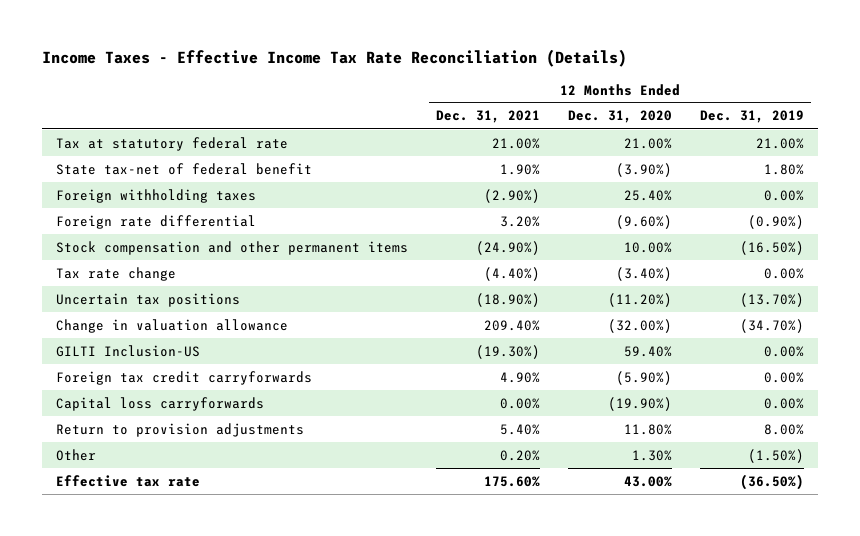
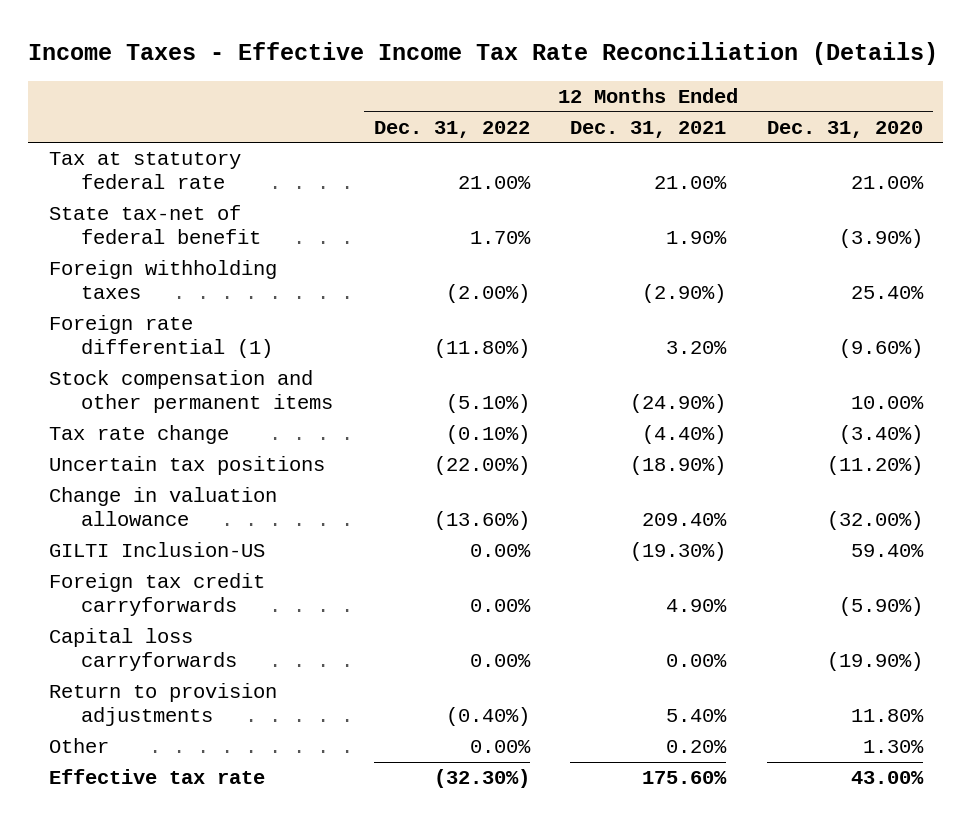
[700,110,805,124] Dec. 31, 2019 -> none
none -> [373,120,530,138] Dec. 31, 2022
[55,214,256,229] Foreign rate differential -> [48,315,274,359] Foreign rate differential (1)

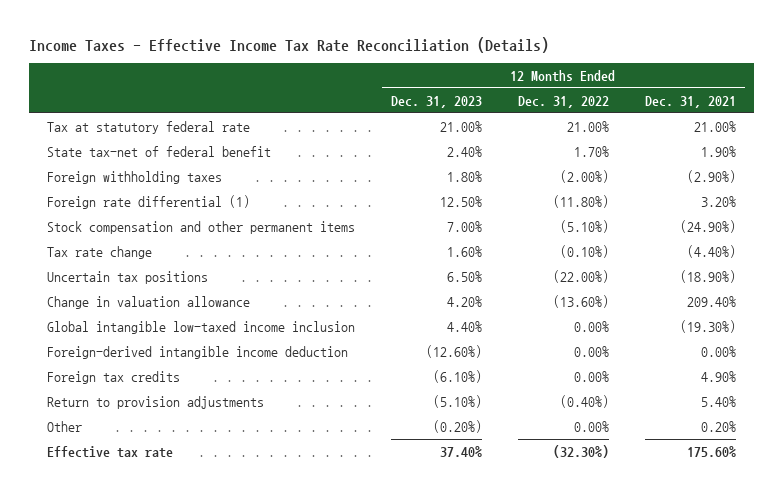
[766,120,923,138] Dec. 31, 2020 -> none
none -> [390,95,482,108] Dec. 31, 2023
[48,628,238,672] Capital loss carryforwards -> none
[48,542,265,558] GILTI Inclusion-US -> [46,320,355,334] Global intangible low-taxed income inclusion
none -> [46,345,348,359] Foreign-derived intangible income deduction
[48,573,265,617] Foreign tax credit carryforwards -> [46,370,180,384] Foreign tax credits

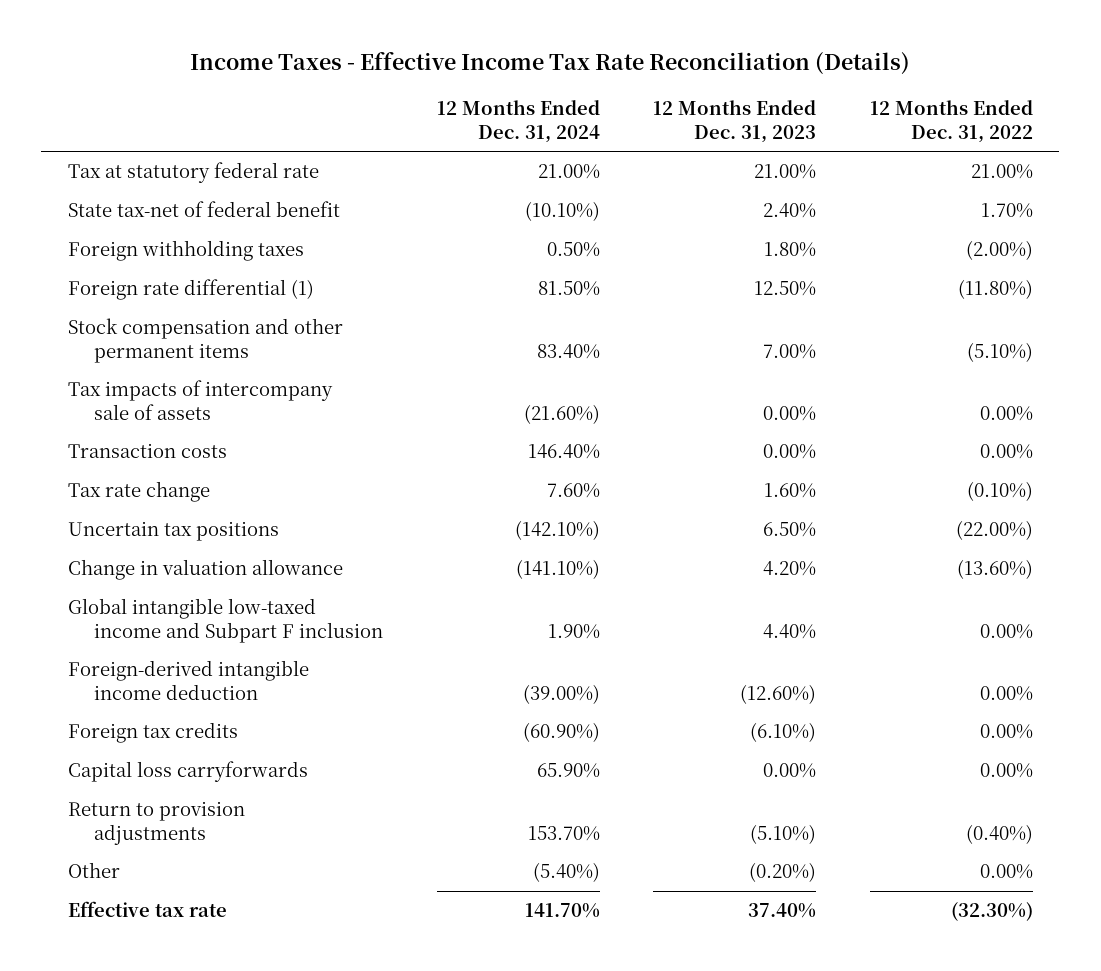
[644,95,736,108] Dec. 31, 2021 -> none
none -> [436,99,600,143] 12 Months Ended Dec. 31, 2024
none -> [67,380,333,420] Tax impacts of intercompany sale of assets
none -> [67,443,227,459] Transaction costs
[46,320,355,334] Global intangible low-taxed income inclusion -> [67,598,384,643] Global intangible low-taxed income and Subpart F inclusion
none -> [67,761,308,783] Capital loss carryforwards

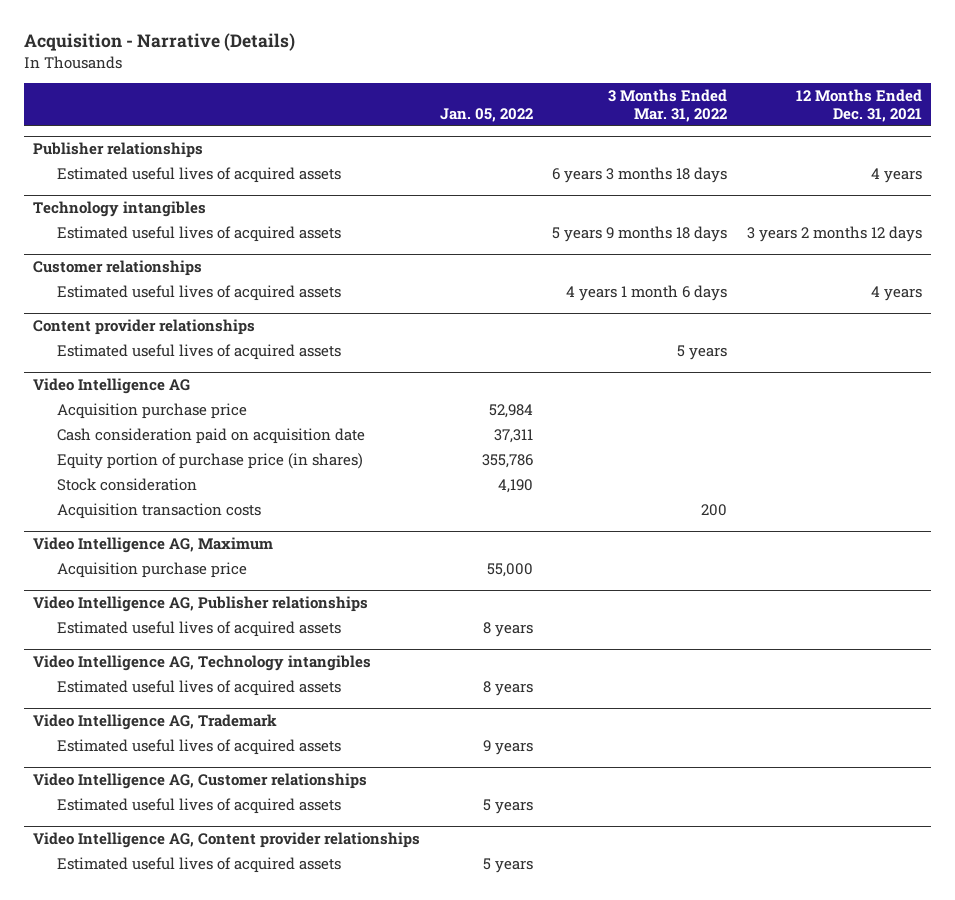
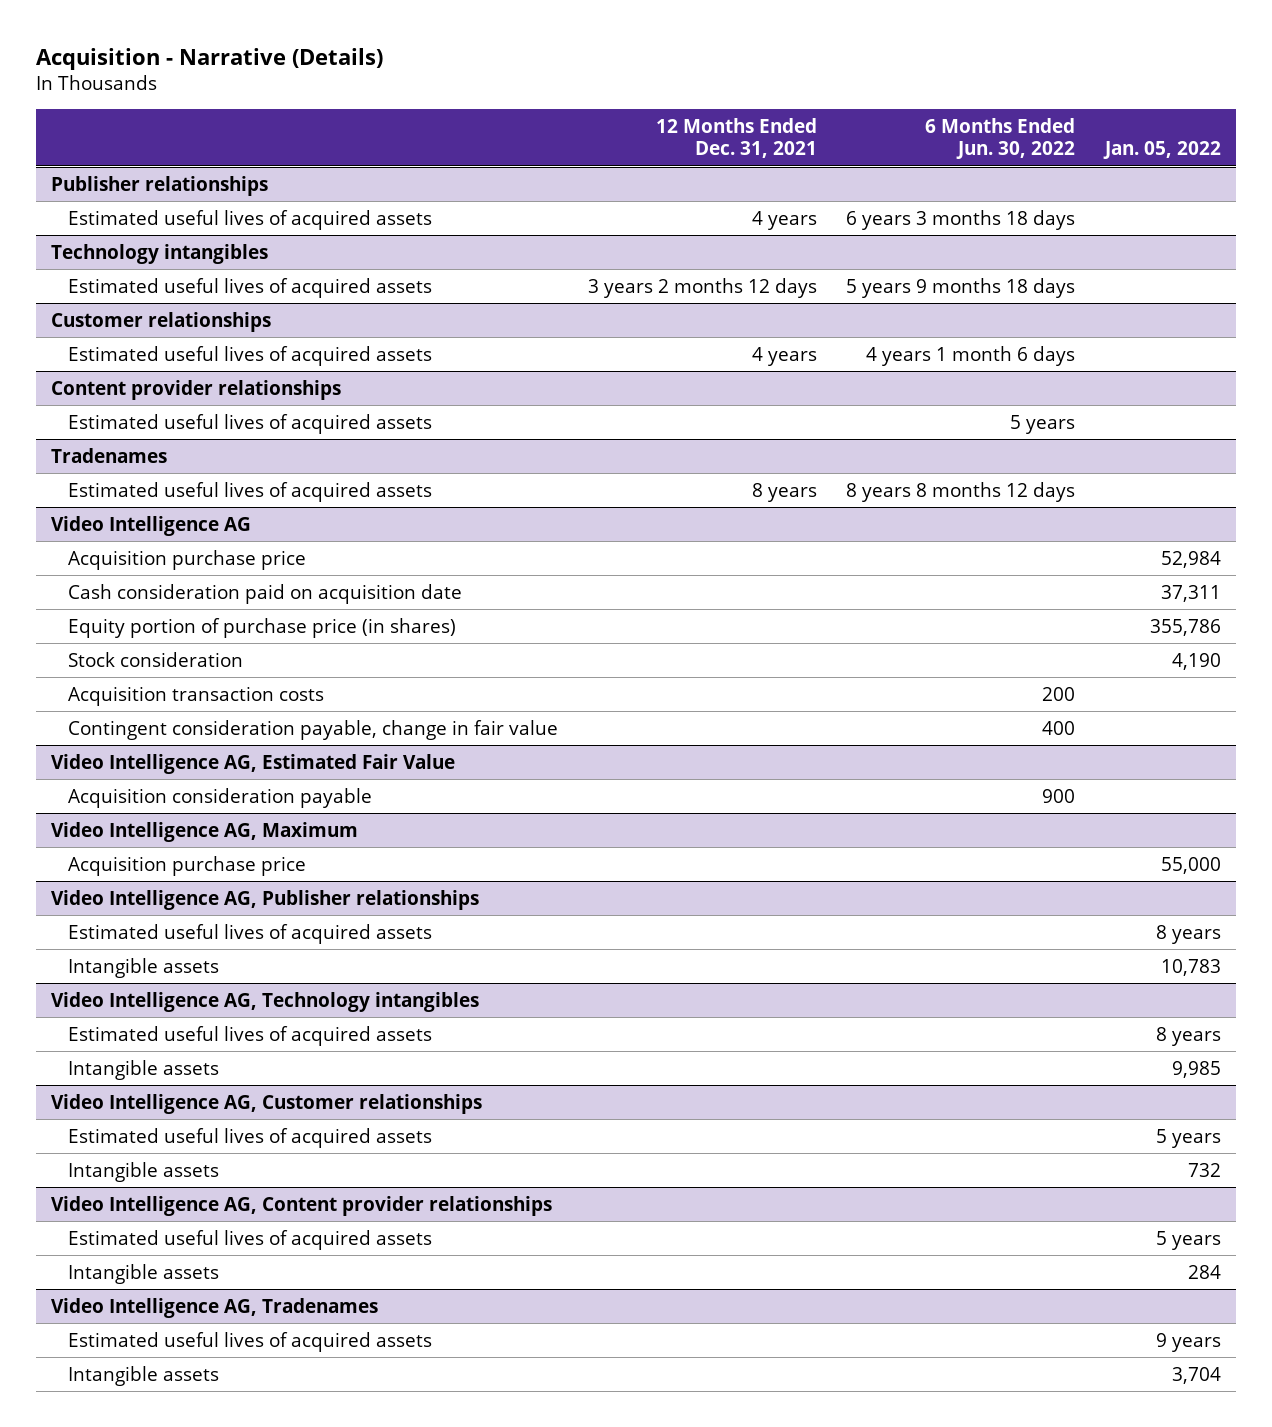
[608,88,728,122] 3 Months Ended Mar. 31, 2022 -> none
none -> [925,117,1076,159] 6 Months Ended Jun. 30, 2022
none -> [51,447,168,463] Tradenames
none -> [68,481,433,502] Estimated useful lives of acquired assets
none -> [68,719,559,740] Contingent consideration payable, change in fair value
none -> [51,753,456,774] Video Intelligence AG, Estimated Fair Value
none -> [68,787,373,808] Acquisition consideration payable
none -> [68,957,220,978] Intangible assets
[33,713,278,730] Video Intelligence AG, Trademark -> none
[57,738,342,755] Estimated useful lives of acquired assets -> none
none -> [68,1059,220,1080] Intangible assets
none -> [68,1161,220,1182] Intangible assets
none -> [68,1263,220,1284] Intangible assets
none -> [51,1297,379,1318] Video Intelligence AG, Tradenames
none -> [68,1331,433,1352] Estimated useful lives of acquired assets
none -> [68,1365,220,1386] Intangible assets

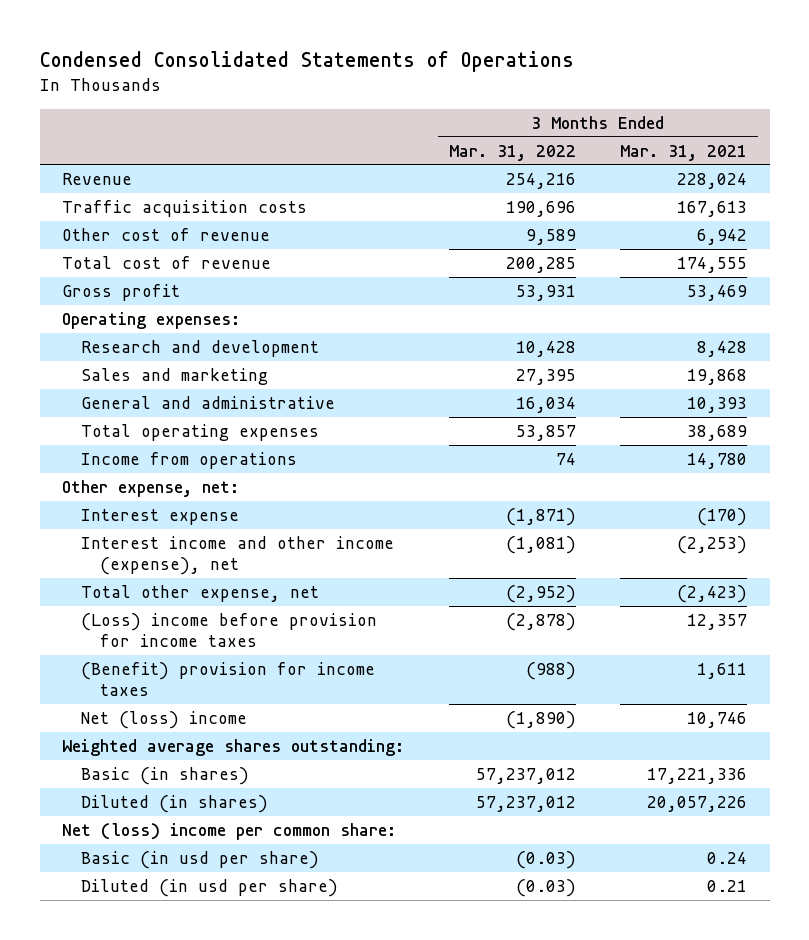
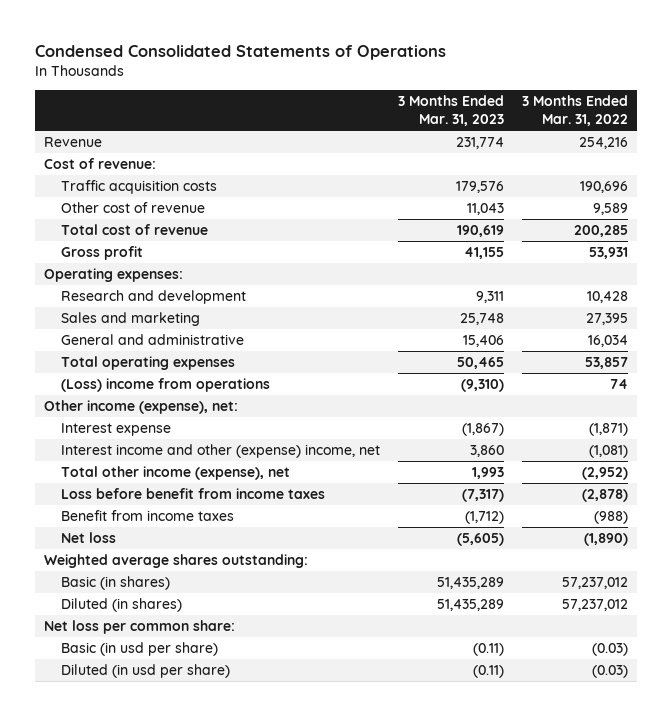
[620,144,748,161] Mar. 31, 2021 -> none
none -> [397,95,504,127] 3 Months Ended Mar. 31, 2023
none -> [44,157,157,169] Cost of revenue:
[80,452,297,470] Income from operations -> [61,377,271,392] (Loss) income from operations
[62,480,240,498] Other expense, net: -> [44,399,239,414] Other income (expense), net:
[80,536,394,576] Interest income and other income (expense), net -> [61,443,381,458] Interest income and other (expense) income, net
[80,585,319,603] Total other expense, net -> [61,465,291,480] Total other income (expense), net
[80,613,377,648] (Loss) income before provision for income taxes -> [61,487,326,499] Loss before benefit from income taxes
[80,662,375,697] (Benefit) provision for income taxes -> [61,509,235,521] Benefit from income taxes
[80,711,247,730] Net (loss) income -> [61,531,117,543] Net loss
[62,823,397,841] Net (loss) income per common share: -> [44,619,236,634] Net loss per common share:

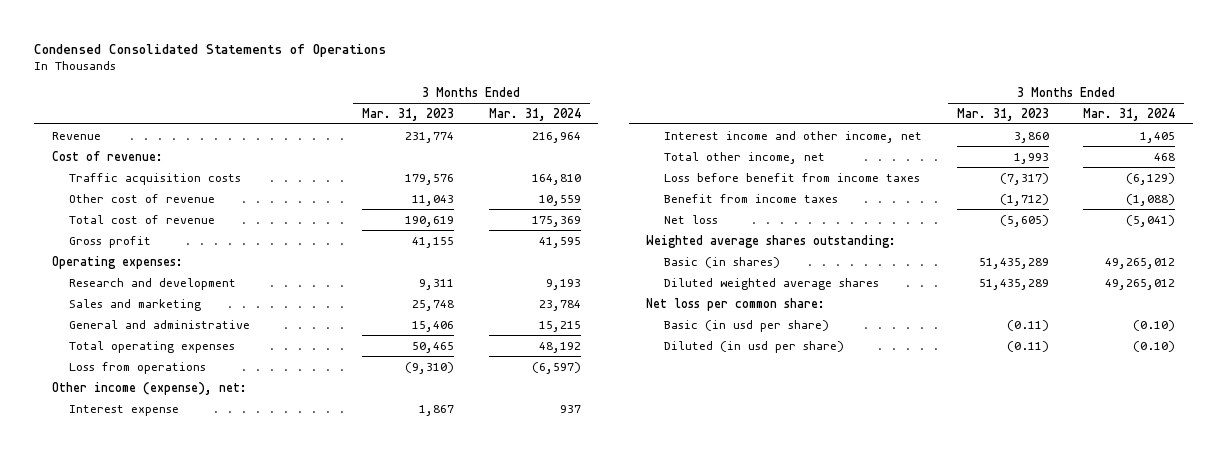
[521,95,628,127] 3 Months Ended Mar. 31, 2022 -> none
none -> [488,107,581,121] Mar. 31, 2024
[61,377,271,392] (Loss) income from operations -> [69,361,207,374] Loss from operations
[461,422,504,436] (1,867) -> [419,404,455,416] 1,867
[61,443,381,458] Interest income and other (expense) income, net -> [663,130,922,143] Interest income and other income, net
[61,465,291,480] Total other income (expense), net -> [663,151,825,164] Total other income, net
[61,597,183,612] Diluted (in shares) -> [663,277,879,290] Diluted weighted average shares

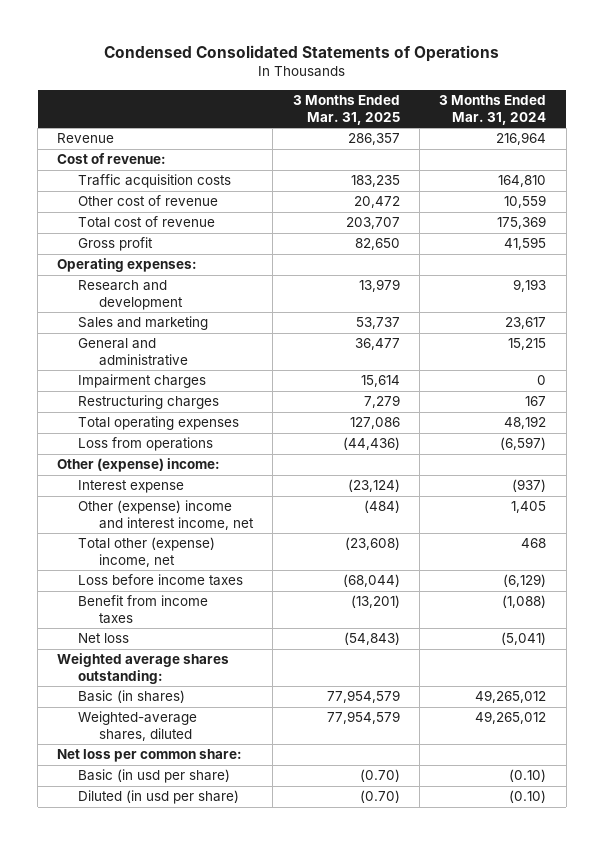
[362,107,455,121] Mar. 31, 2023 -> none
none -> [292,95,400,125] 3 Months Ended Mar. 31, 2025
[538,299,581,311] 23,784 -> [505,317,547,330] 23,617
none -> [78,374,207,389] Impairment charges
none -> [78,395,220,410] Restructuring charges
[51,381,247,395] Other income (expense), net: -> [57,458,221,473] Other (expense) income:
[559,404,581,413] 937 -> [512,479,547,493] (937)
[663,130,922,143] Interest income and other income, net -> [78,500,254,530] Other (expense) income and interest income, net
[663,151,825,164] Total other income, net -> [78,537,216,567] Total other (expense) income, net
[663,172,920,182] Loss before benefit from income taxes -> [78,574,244,587] Loss before income taxes
[663,277,879,290] Diluted weighted average shares -> [78,711,198,741] Weighted-average shares, diluted

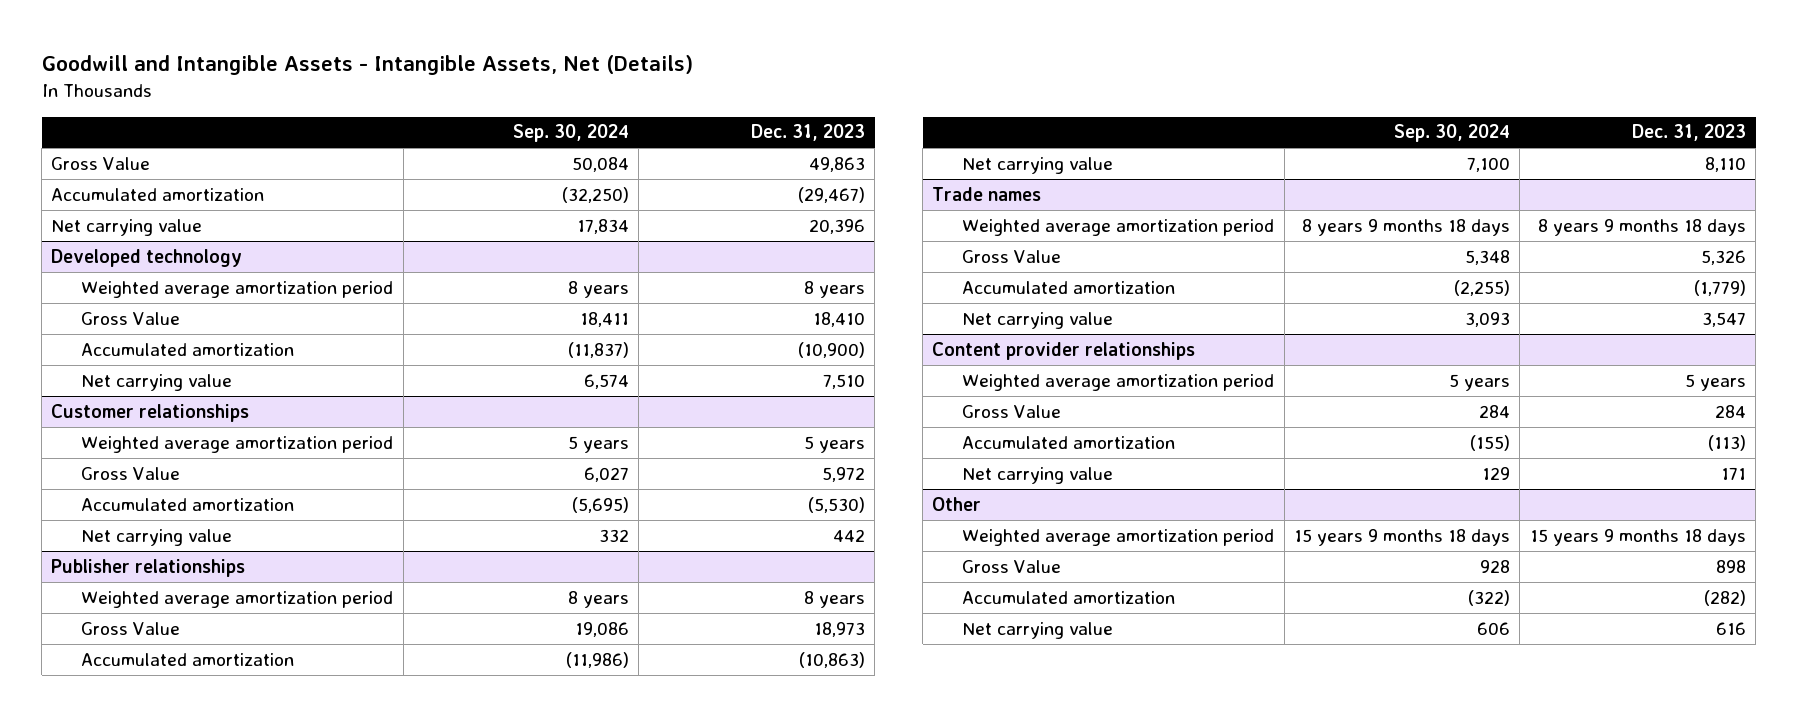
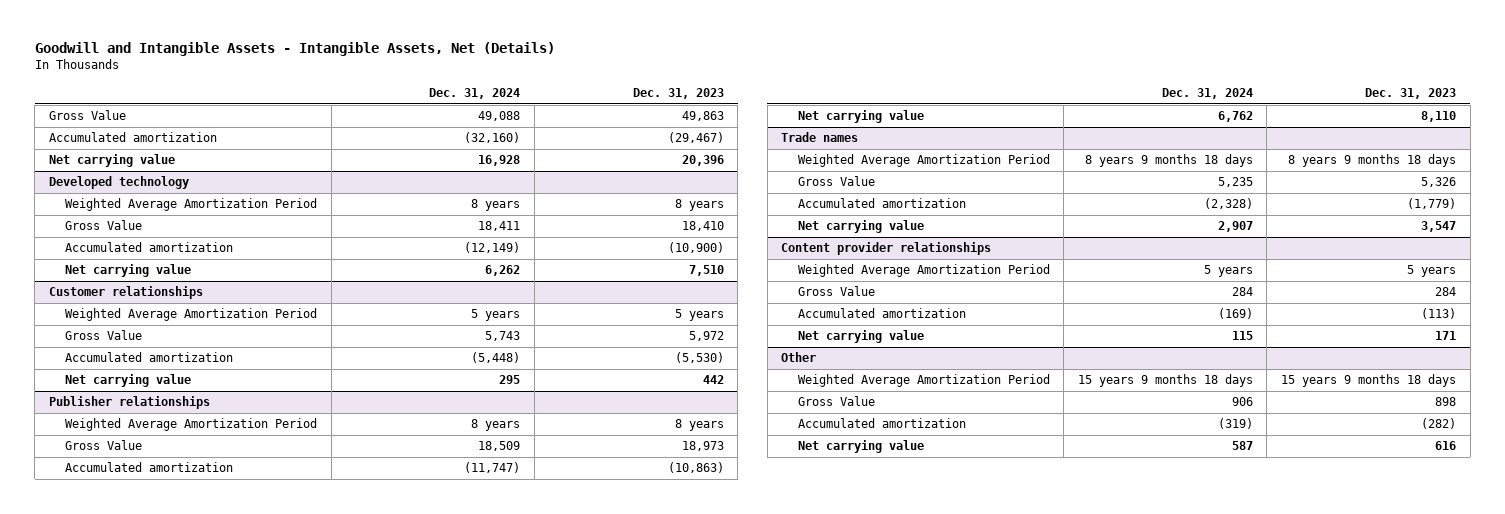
[512,124,629,143] Sep. 30, 2024 -> none
none -> [429,87,521,99] Dec. 31, 2024
[81,280,394,298] Weighted average amortization period -> [65,198,318,212] Weighted Average Amortization Period
[81,435,394,453] Weighted average amortization period -> [65,308,318,322] Weighted Average Amortization Period
[81,590,394,608] Weighted average amortization period -> [65,418,318,432] Weighted Average Amortization Period
[962,218,1275,236] Weighted average amortization period -> [797,154,1050,168] Weighted Average Amortization Period
[962,373,1275,391] Weighted average amortization period -> [797,264,1050,278] Weighted Average Amortization Period
[962,528,1275,546] Weighted average amortization period -> [797,374,1050,388] Weighted Average Amortization Period

